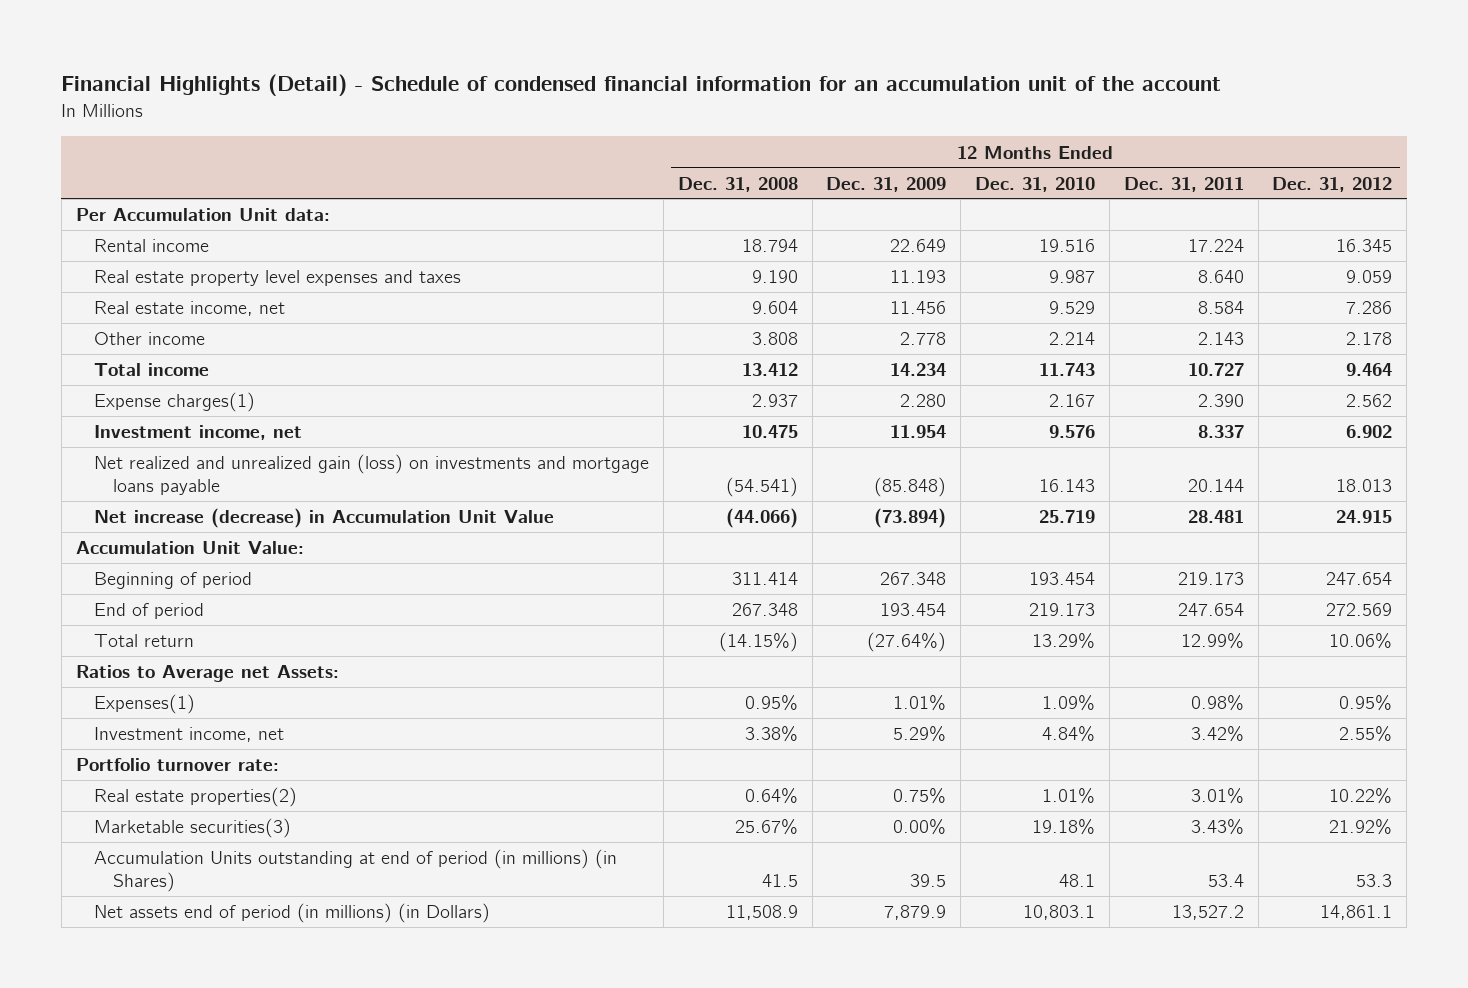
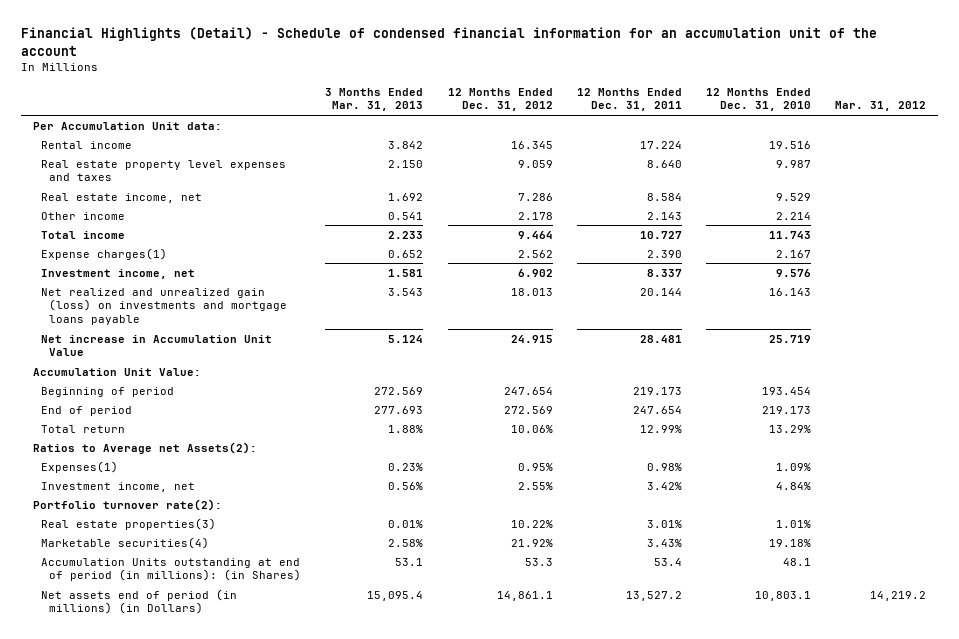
[677,176,798,192] Dec. 31, 2008 -> none
[826,176,947,192] Dec. 31, 2009 -> none
none -> [325,87,424,112] 3 Months Ended Mar. 31, 2013
none -> [835,101,927,112] Mar. 31, 2012
[94,508,555,529] Net increase (decrease) in Accumulation Unit Value -> [41,334,273,357] Net increase in Accumulation Unit Value
[75,665,339,683] Ratios to Average net Assets: -> [33,441,258,454] Ratios to Average net Assets(2):
[75,758,279,772] Portfolio turnover rate: -> [33,498,223,511] Portfolio turnover rate(2):
[94,787,298,808] Real estate properties(2) -> [41,517,217,530] Real estate properties(3)
[94,818,292,839] Marketable securities(3) -> [41,536,210,549] Marketable securities(4)
[94,849,618,892] Accumulation Units outstanding at end of period (in millions) (in Shares) -> [41,557,302,582] Accumulation Units outstanding at end of period (in millions): (in Shares)

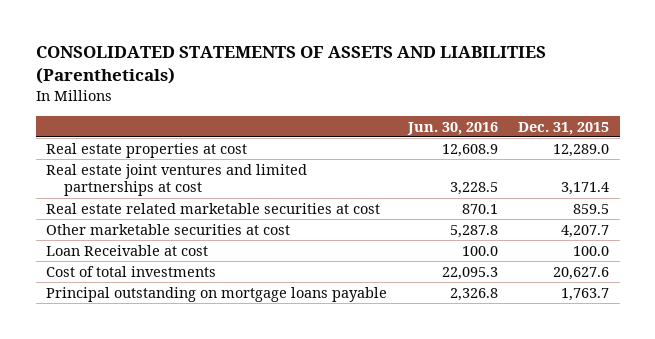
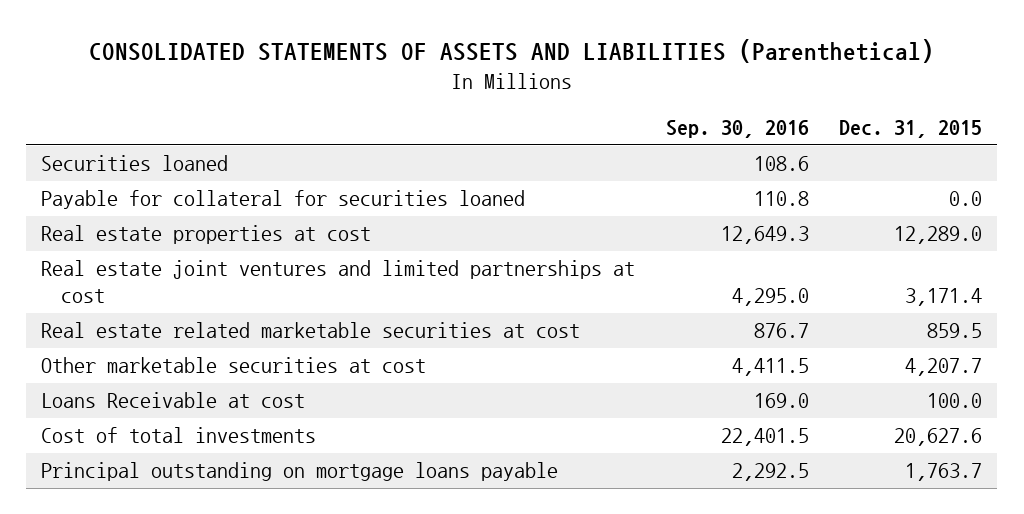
[35,46,546,85] CONSOLIDATED STATEMENTS OF ASSETS AND LIABILITIES (Parentheticals) -> [88,39,934,64] CONSOLIDATED STATEMENTS OF ASSETS AND LIABILITIES (Parenthetical)
[406,121,498,135] Jun. 30, 2016 -> none
none -> [665,119,809,138] Sep. 30, 2016
none -> [41,155,229,172] Securities loaned
none -> [41,190,526,210] Payable for collateral for securities loaned
[45,244,208,256] Loan Receivable at cost -> [41,392,306,409] Loans Receivable at cost

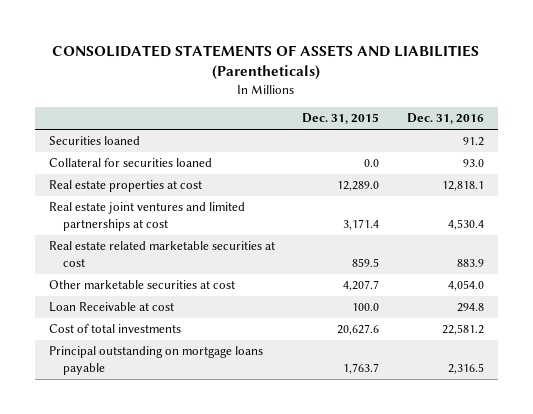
[88,39,934,64] CONSOLIDATED STATEMENTS OF ASSETS AND LIABILITIES (Parenthetical) -> [52,44,480,80] CONSOLIDATED STATEMENTS OF ASSETS AND LIABILITIES (Parentheticals)
[665,119,809,138] Sep. 30, 2016 -> none
none -> [406,113,484,125] Dec. 31, 2016
[41,190,526,210] Payable for collateral for securities loaned -> [48,158,212,168] Collateral for securities loaned
[41,392,306,409] Loans Receivable at cost -> [48,302,174,313] Loan Receivable at cost

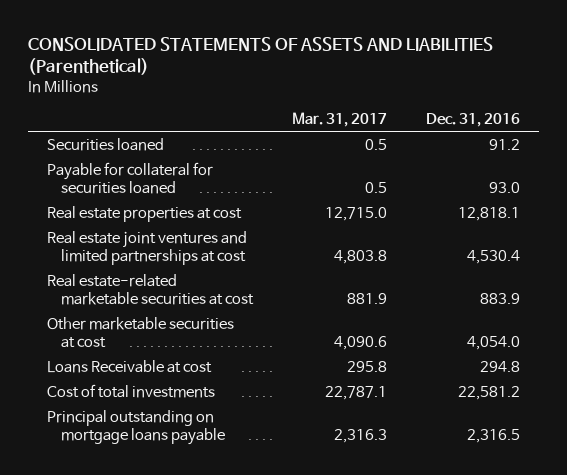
[52,44,480,80] CONSOLIDATED STATEMENTS OF ASSETS AND LIABILITIES (Parentheticals) -> [27,36,493,76] CONSOLIDATED STATEMENTS OF ASSETS AND LIABILITIES (Parenthetical)
[302,113,380,125] Dec. 31, 2015 -> none
none -> [291,111,387,127] Mar. 31, 2017
[48,158,212,168] Collateral for securities loaned -> [46,161,213,194] Payable for collateral for securities loaned
[48,241,275,268] Real estate related marketable securities at cost -> [46,273,255,305] Real estate-related marketable securities at cost
[48,302,174,313] Loan Receivable at cost -> [46,359,212,373] Loans Receivable at cost

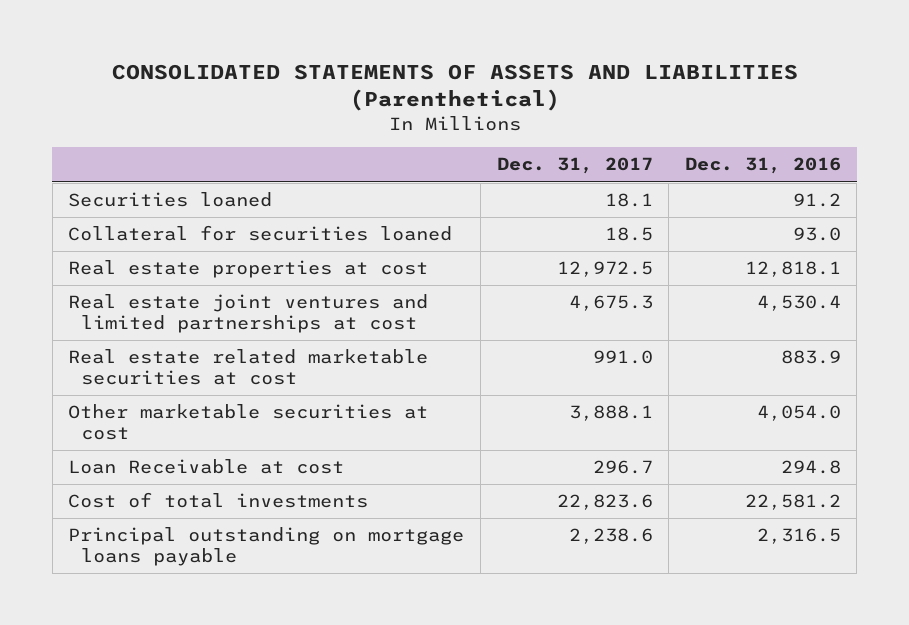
[291,111,387,127] Mar. 31, 2017 -> none
none -> [496,157,653,175] Dec. 31, 2017
[46,161,213,194] Payable for collateral for securities loaned -> [68,225,453,242] Collateral for securities loaned
[46,273,255,305] Real estate-related marketable securities at cost -> [68,349,429,386] Real estate related marketable securities at cost
[46,359,212,373] Loans Receivable at cost -> [68,459,345,475] Loan Receivable at cost

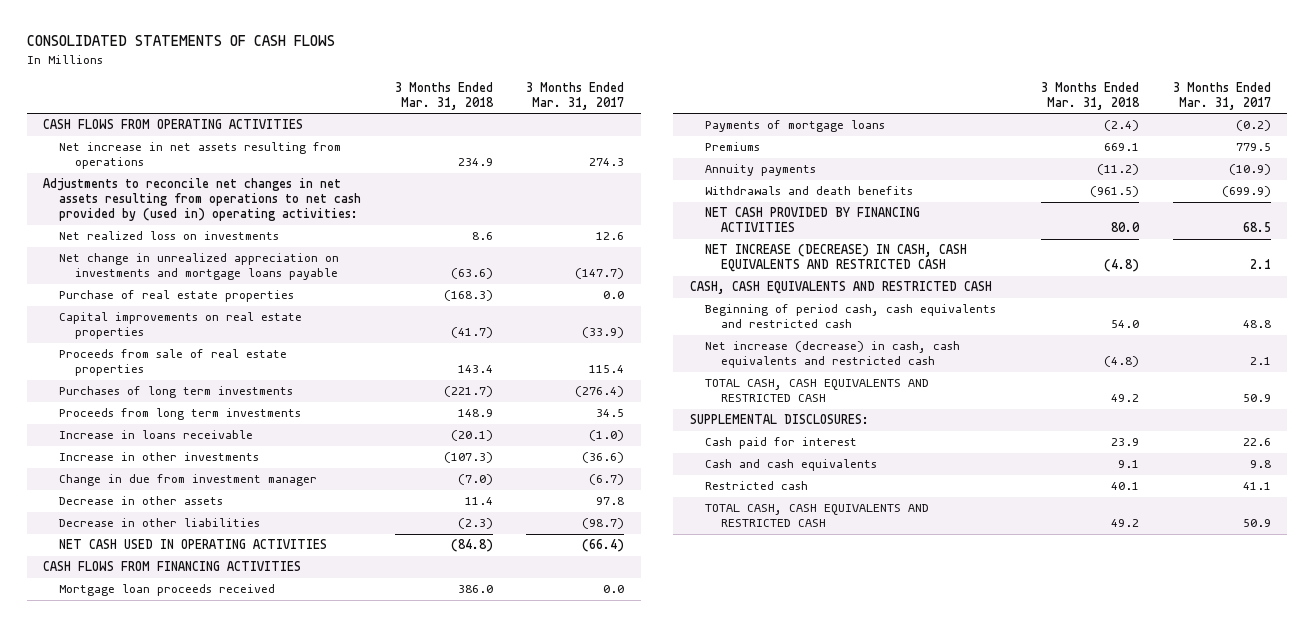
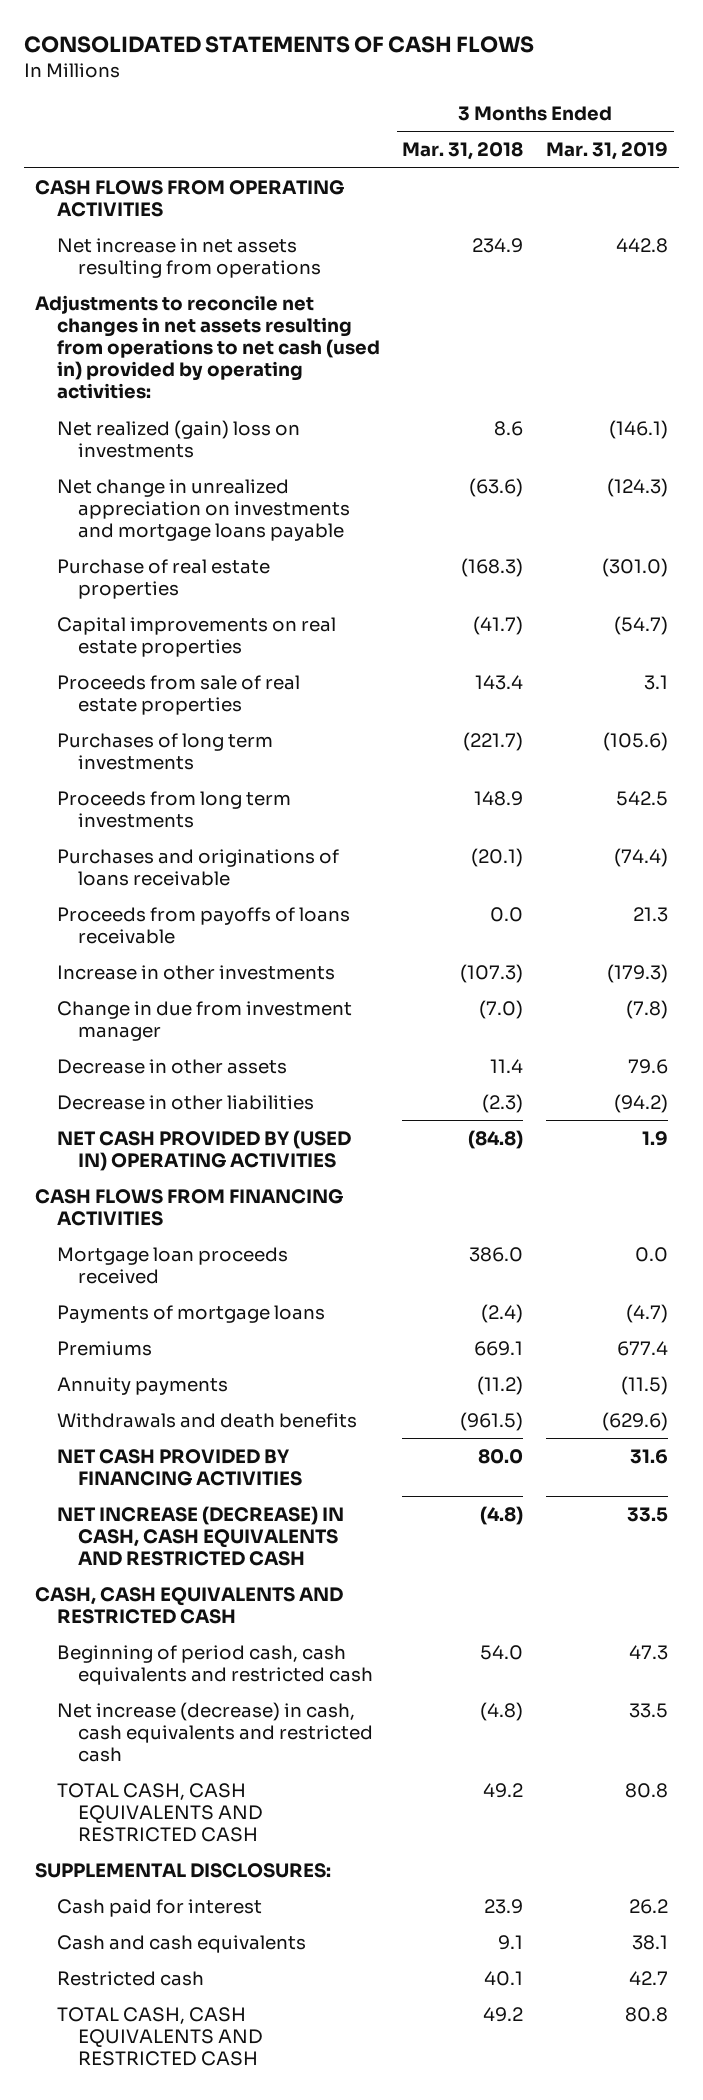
[526,81,625,110] 3 Months Ended Mar. 31, 2017 -> none
none -> [545,142,668,161] Mar. 31, 2019
[43,178,362,222] Adjustments to reconcile net changes in net assets resulting from operations to net cash provided by (used in) operating activities: -> [35,294,380,400] Adjustments to reconcile net changes in net assets resulting from operations to net cash (used in) provided by operating activities:
[59,231,280,241] Net realized loss on investments -> [56,419,300,458] Net realized (gain) loss on investments
[59,430,254,440] Increase in loans receivable -> [56,848,339,886] Purchases and originations of loans receivable
none -> [56,906,350,944] Proceeds from payoffs of loans receivable
[59,539,328,550] NET CASH USED IN OPERATING ACTIVITIES -> [56,1129,351,1171] NET CASH PROVIDED BY (USED IN) OPERATING ACTIVITIES

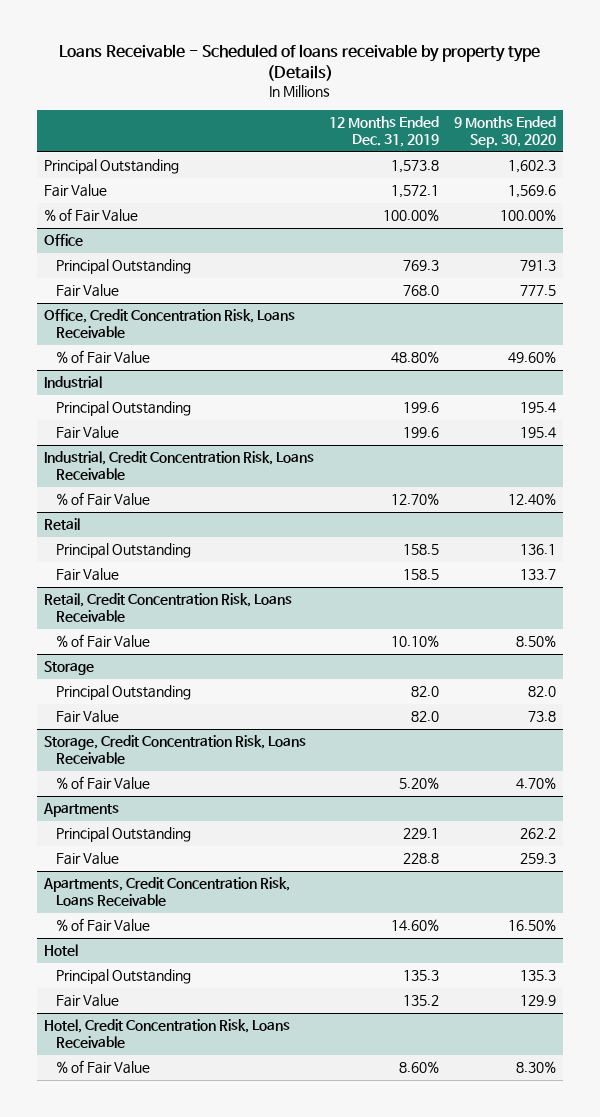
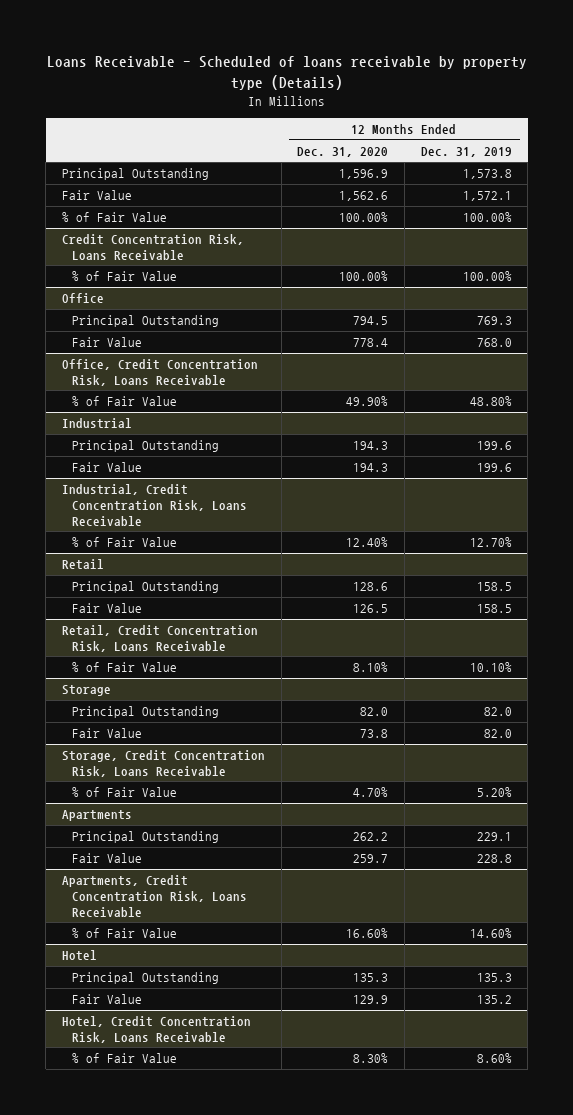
[453,116,556,148] 9 Months Ended Sep. 30, 2020 -> none
none -> [297,146,389,157] Dec. 31, 2020
none -> [61,234,244,260] Credit Concentration Risk, Loans Receivable
none -> [71,271,177,282] % of Fair Value

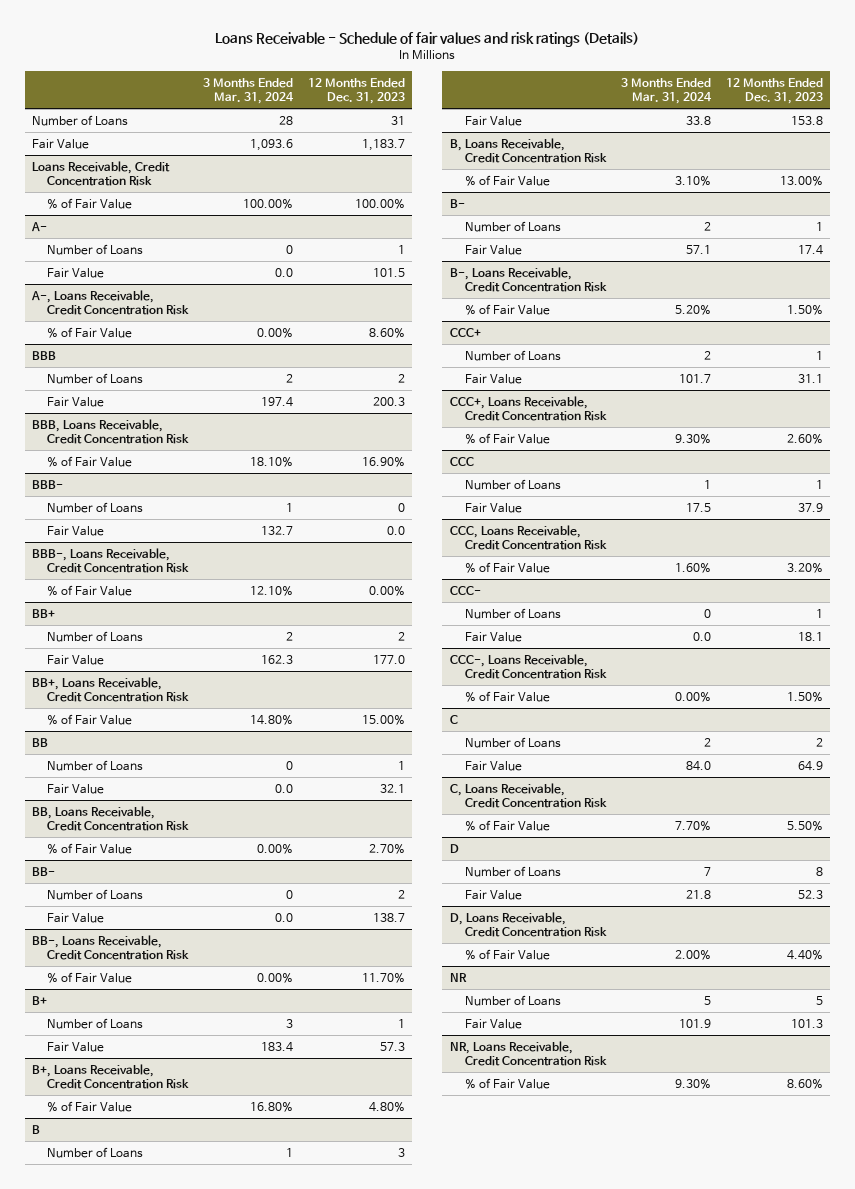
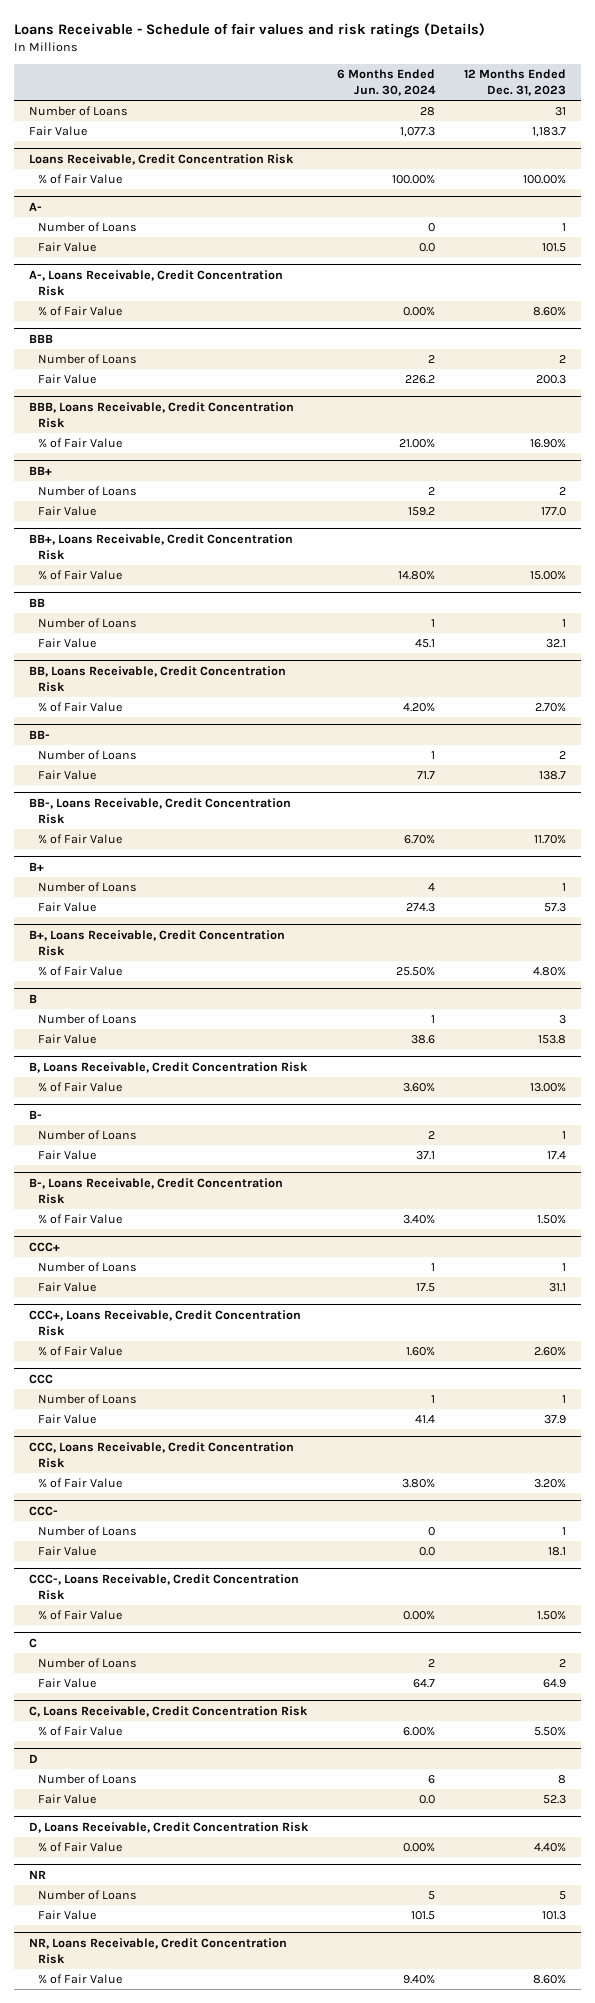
[203,77,295,104] 3 Months Ended Mar. 31, 2024 -> none
none -> [337,69,437,97] 6 Months Ended Jun. 30, 2024
[31,479,63,489] BBB- -> none
[47,501,144,513] Number of Loans -> none
[47,525,105,536] Fair Value -> none
[31,547,190,573] BBB-, Loans Receivable, Credit Concentration Risk -> none
[47,584,133,596] % of Fair Value -> none

